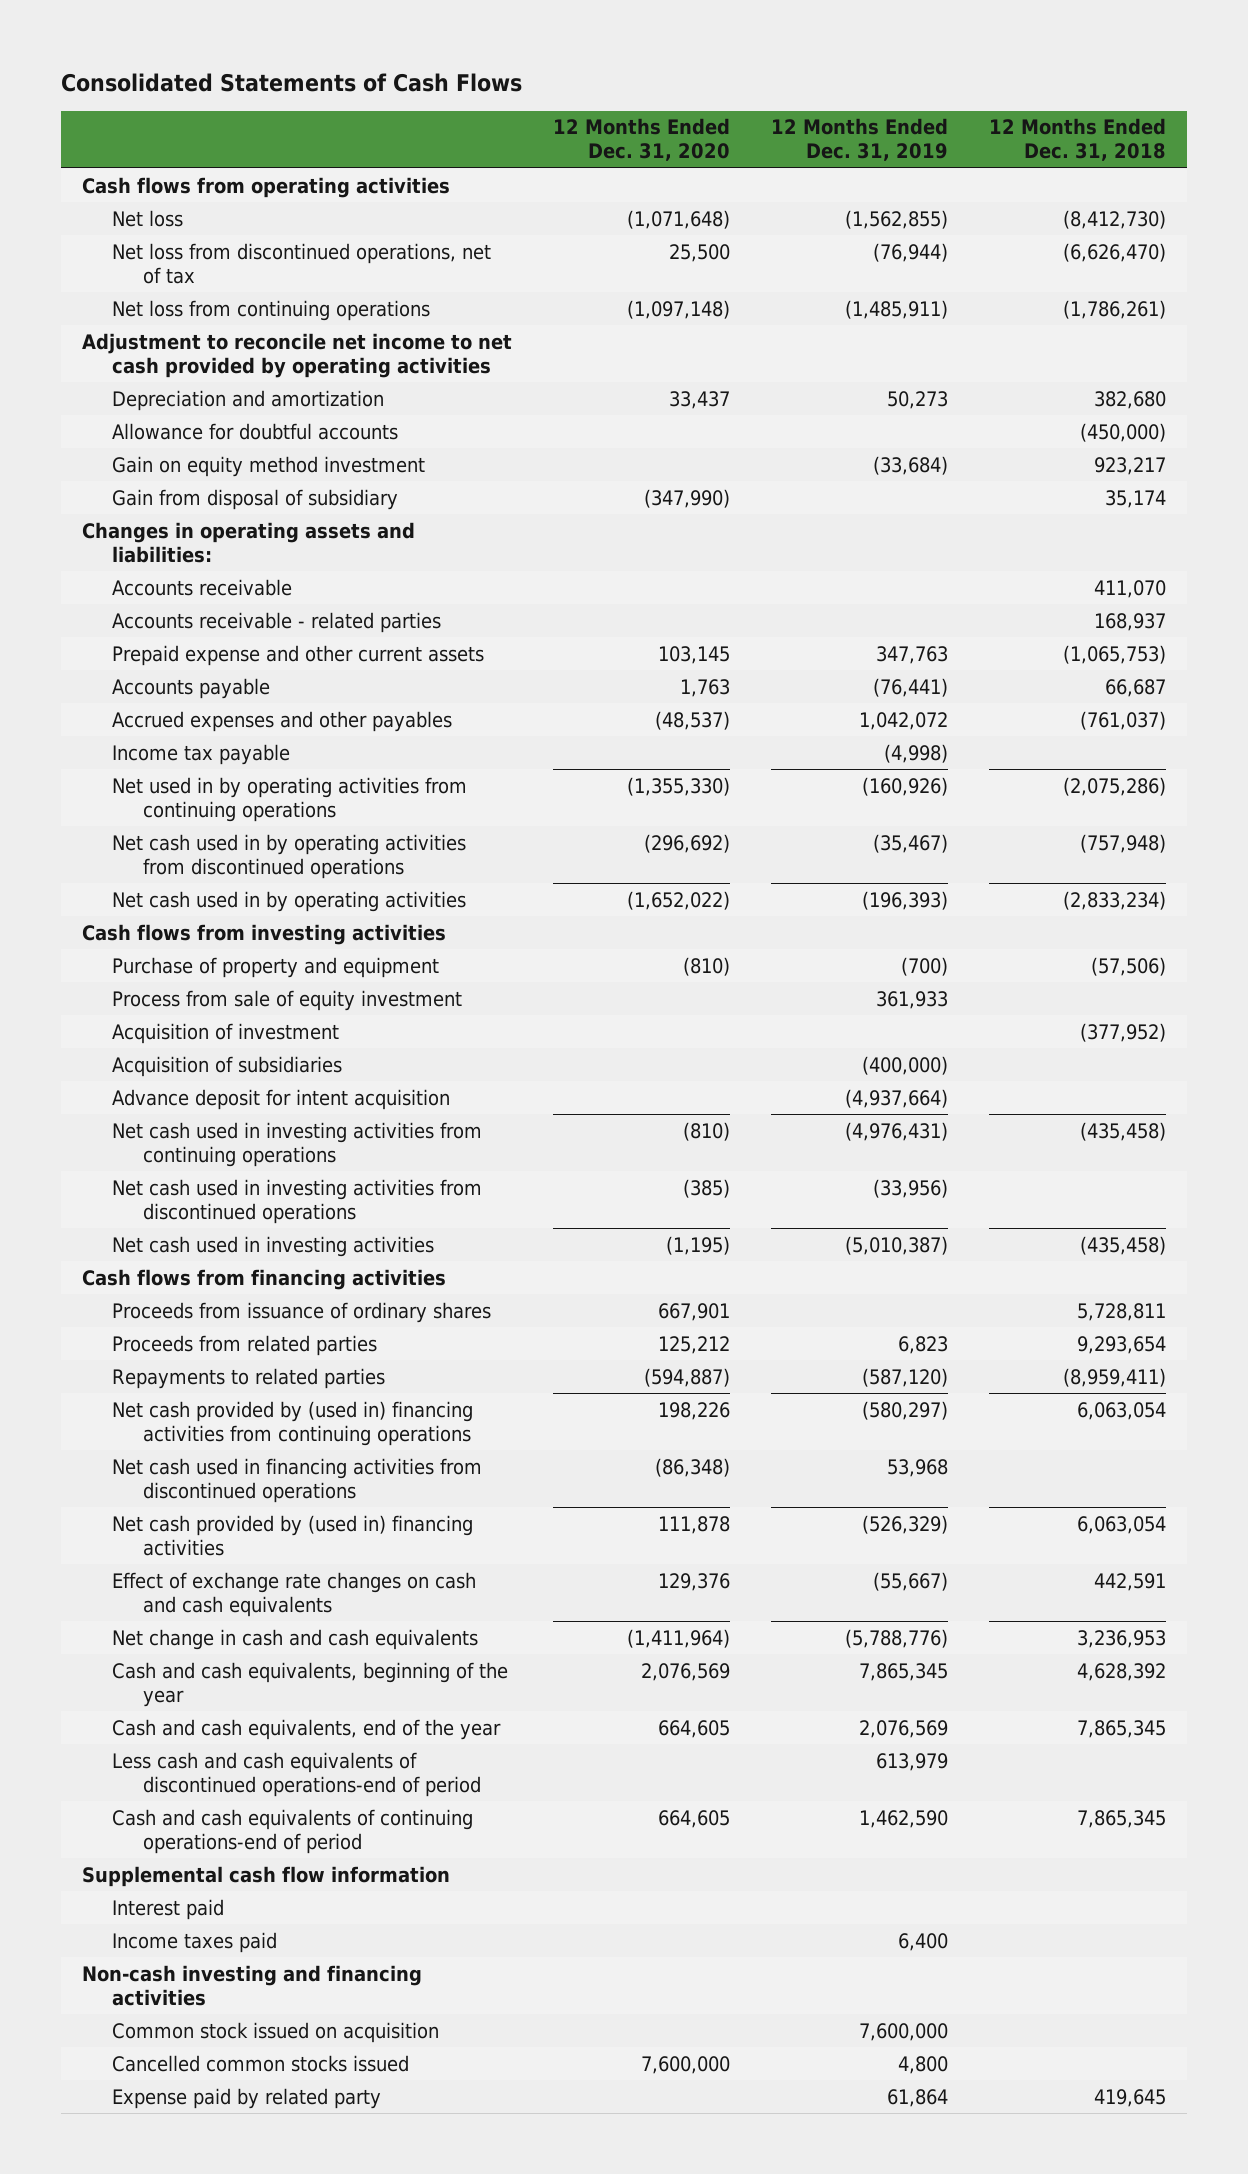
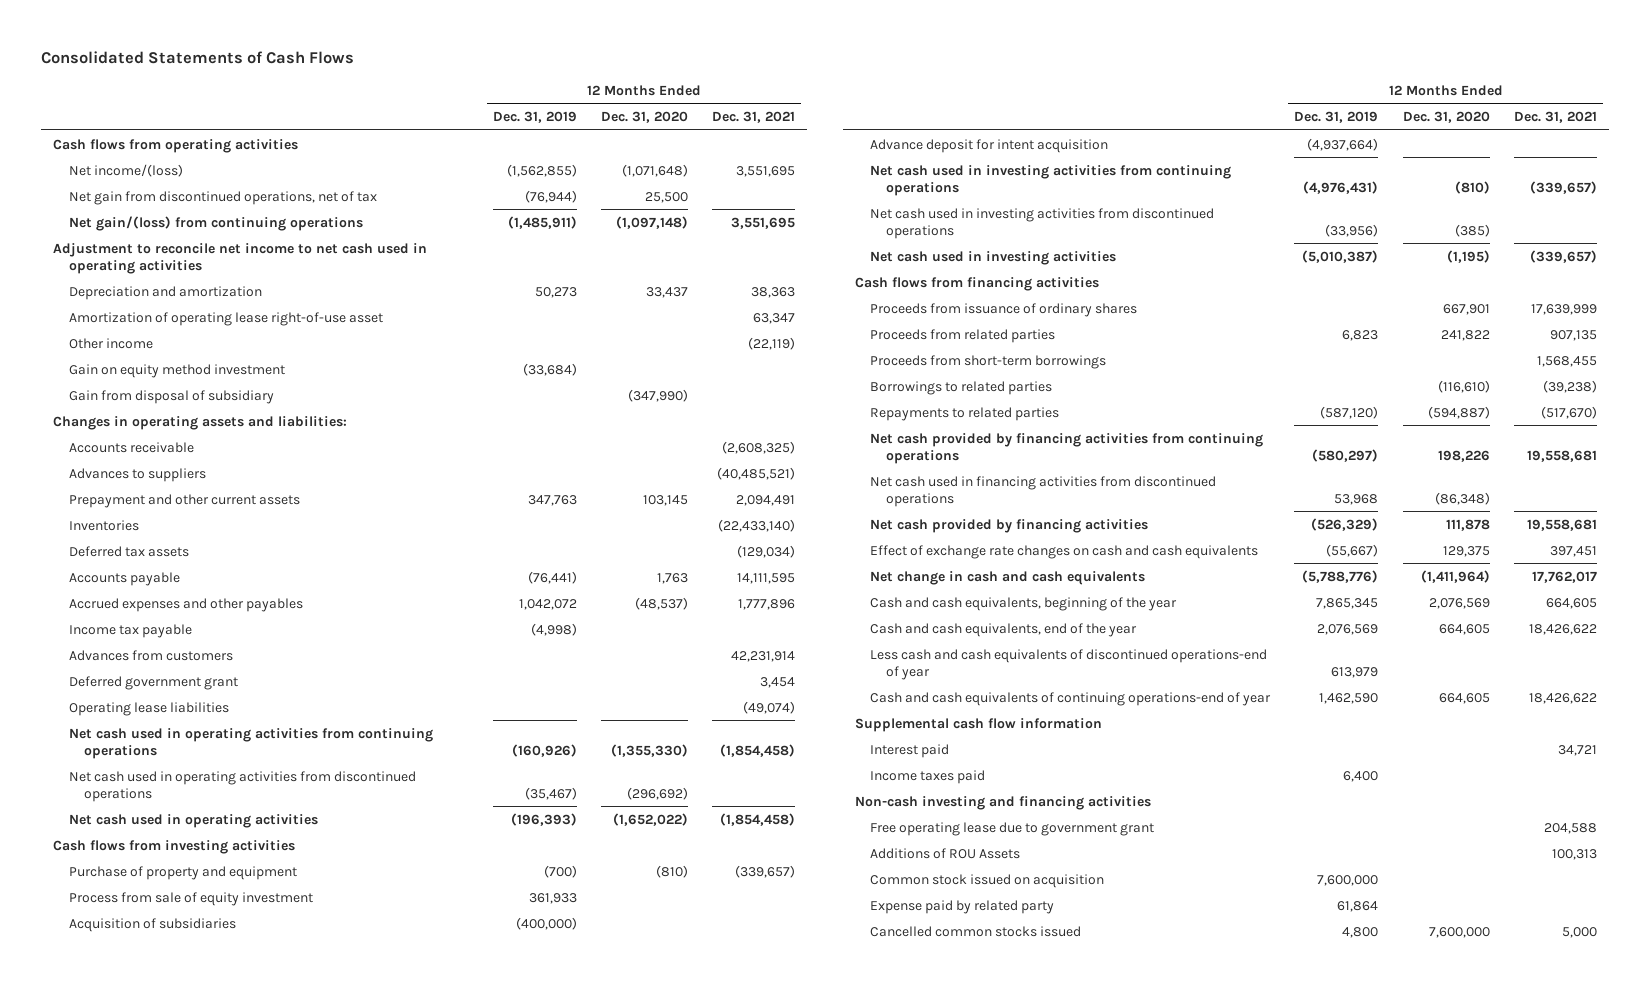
[989,118,1167,162] 12 Months Ended Dec. 31, 2018 -> none
none -> [712,111,796,124] Dec. 31, 2021
[112,209,184,227] Net loss -> [68,163,183,177] Net income/(loss)
[112,242,492,284] Net loss from discontinued operations, net of tax -> [68,190,377,205] Net gain from discontinued operations, net of tax
[112,299,431,321] Net loss from continuing operations -> [68,215,363,231] Net gain/(loss) from continuing operations
[81,332,512,378] Adjustment to reconcile net income to net cash provided by operating activities -> [53,242,428,274] Adjustment to reconcile net income to net cash used in operating activities
[112,422,399,440] Allowance for doubtful accounts -> none
none -> [68,311,383,326] Amortization of operating lease right-of-use asset
none -> [68,337,153,349] Other income
[112,611,442,633] Accounts receivable - related parties -> none
none -> [68,467,206,482] Advances to suppliers
[112,644,485,666] Prepaid expense and other current assets -> [68,493,300,508] Prepayment and other current assets
none -> [68,519,139,531] Inventories
none -> [68,545,189,557] Deferred tax assets
none -> [68,649,233,661] Advances from customers
none -> [68,675,238,690] Deferred government grant
none -> [68,701,229,716] Operating lease liabilities
[112,776,468,822] Net used in by operating activities from continuing operations -> [68,727,433,759] Net cash used in operating activities from continuing operations
[112,833,467,879] Net cash used in by operating activities from discontinued operations -> [68,770,416,802] Net cash used in operating activities from discontinued operations
[112,890,467,912] Net cash used in by operating activities -> [68,813,318,828] Net cash used in operating activities
[112,1022,340,1044] Acquisition of investment -> none
[657,1335,730,1354] 125,212 -> [1440,329,1490,341] 241,822
none -> [870,354,1107,369] Proceeds from short-term borrowings
none -> [870,380,1053,395] Borrowings to related parties
[112,1400,474,1446] Net cash provided by (used in) financing activities from continuing operations -> [870,432,1264,464] Net cash provided by financing activities from continuing operations
[112,1514,474,1556] Net cash provided by (used in) financing activities -> [870,518,1149,533] Net cash provided by financing activities
[657,1572,730,1591] 129,376 -> [1442,545,1490,557] 129,375
[112,1751,481,1797] Less cash and cash equivalents of discontinued operations-end of period -> [870,648,1268,680] Less cash and cash equivalents of discontinued operations-end of year
[112,1808,474,1854] Cash and cash equivalents of continuing operations-end of period -> [870,691,1272,706] Cash and cash equivalents of continuing operations-end of year
none -> [870,821,1155,836] Free operating lease due to government grant
none -> [870,847,1021,859] Additions of ROU Assets
[112,2054,410,2072] Cancelled common stocks issued -> [870,925,1082,937] Cancelled common stocks issued

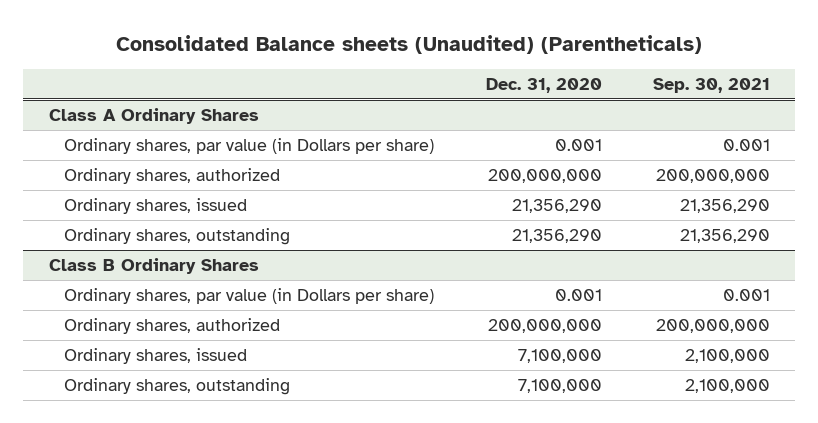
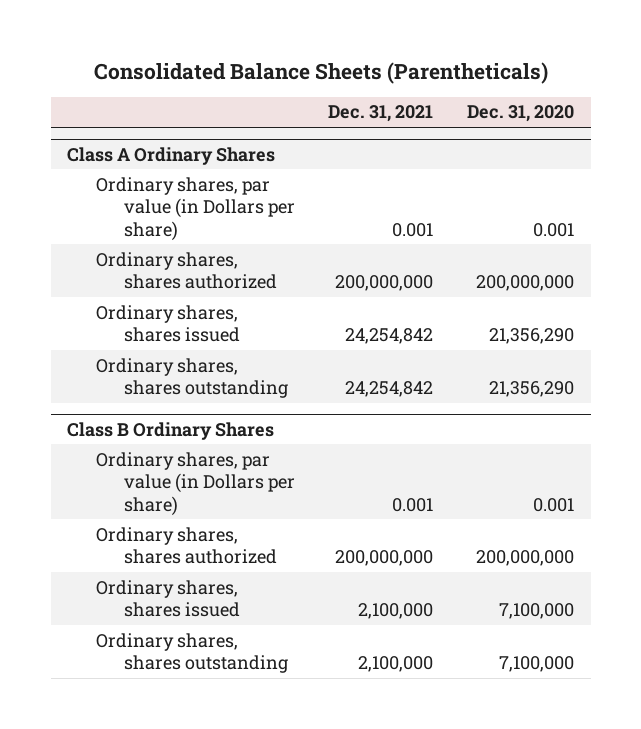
[116,35,703,55] Consolidated Balance sheets (Unaudited) (Parentheticals) -> [93,61,548,84] Consolidated Balance Sheets (Parentheticals)
[652,77,770,93] Sep. 30, 2021 -> none
none -> [328,105,434,123] Dec. 31, 2021
[64,167,281,184] Ordinary shares, authorized -> [95,251,278,290] Ordinary shares, shares authorized
[64,197,248,214] Ordinary shares, issued -> [95,304,241,343] Ordinary shares, shares issued
[64,227,291,245] Ordinary shares, outstanding -> [95,357,289,399] Ordinary shares, shares outstanding
[64,317,281,334] Ordinary shares, authorized -> [95,526,278,565] Ordinary shares, shares authorized
[64,347,248,364] Ordinary shares, issued -> [95,579,241,618] Ordinary shares, shares issued
[64,377,291,395] Ordinary shares, outstanding -> [95,632,289,674] Ordinary shares, shares outstanding

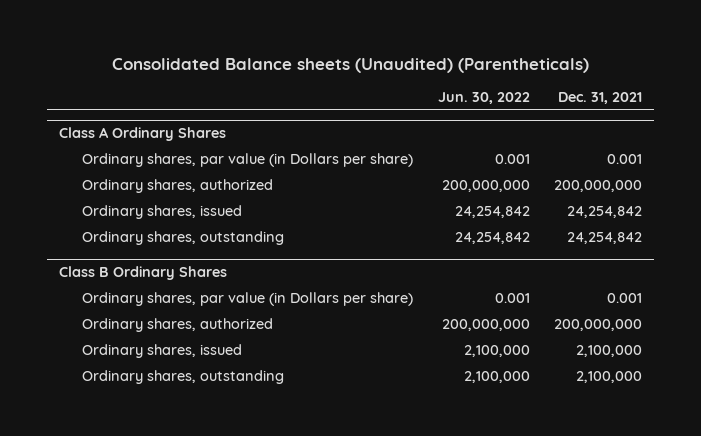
[93,61,548,84] Consolidated Balance Sheets (Parentheticals) -> [111,57,589,73] Consolidated Balance sheets (Unaudited) (Parentheticals)
[466,105,574,123] Dec. 31, 2020 -> none
none -> [437,92,530,105] Jun. 30, 2022
[95,251,278,290] Ordinary shares, shares authorized -> [82,178,274,193] Ordinary shares, authorized
[95,304,241,343] Ordinary shares, shares issued -> [82,204,243,219] Ordinary shares, issued
[95,357,289,399] Ordinary shares, shares outstanding -> [82,230,285,245] Ordinary shares, outstanding
[95,526,278,565] Ordinary shares, shares authorized -> [82,317,274,332] Ordinary shares, authorized
[95,579,241,618] Ordinary shares, shares issued -> [82,343,243,358] Ordinary shares, issued
[95,632,289,674] Ordinary shares, shares outstanding -> [82,369,285,384] Ordinary shares, outstanding

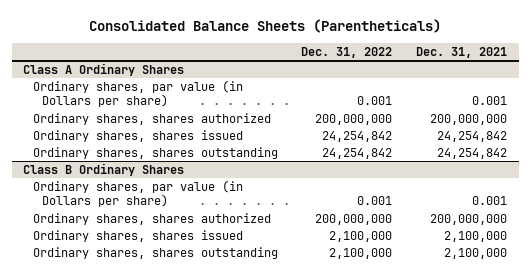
[111,57,589,73] Consolidated Balance sheets (Unaudited) (Parentheticals) -> [89,18,442,33] Consolidated Balance Sheets (Parentheticals)
[437,92,530,105] Jun. 30, 2022 -> none
none -> [301,46,393,58] Dec. 31, 2022
[82,178,274,193] Ordinary shares, authorized -> [32,113,271,126] Ordinary shares, shares authorized
[82,204,243,219] Ordinary shares, issued -> [32,130,243,143] Ordinary shares, shares issued
[82,230,285,245] Ordinary shares, outstanding -> [32,147,278,160] Ordinary shares, shares outstanding
[82,317,274,332] Ordinary shares, authorized -> [32,213,271,226] Ordinary shares, shares authorized
[82,343,243,358] Ordinary shares, issued -> [32,230,243,243] Ordinary shares, shares issued
[82,369,285,384] Ordinary shares, outstanding -> [32,247,278,260] Ordinary shares, shares outstanding

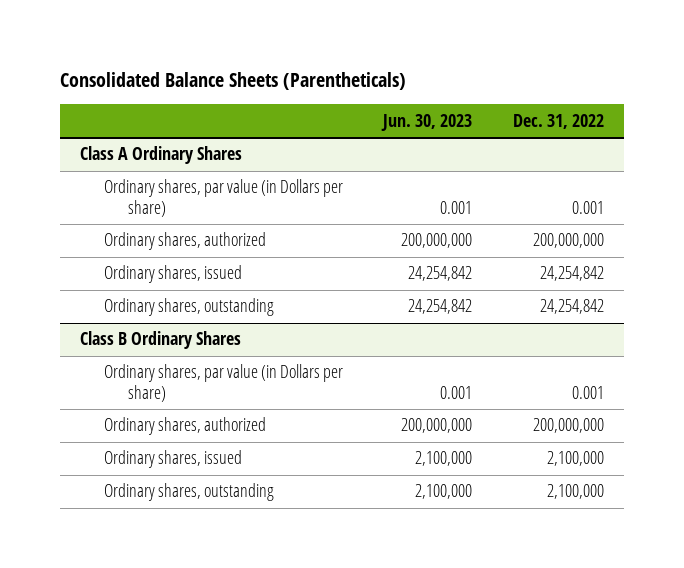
[416,46,508,58] Dec. 31, 2021 -> none
none -> [381,113,473,131] Jun. 30, 2023
[32,113,271,126] Ordinary shares, shares authorized -> [103,232,266,251] Ordinary shares, authorized
[32,130,243,143] Ordinary shares, shares issued -> [103,265,242,284] Ordinary shares, issued
[32,147,278,160] Ordinary shares, shares outstanding -> [103,298,274,317] Ordinary shares, outstanding
[32,213,271,226] Ordinary shares, shares authorized -> [103,417,266,436] Ordinary shares, authorized
[32,230,243,243] Ordinary shares, shares issued -> [103,450,242,469] Ordinary shares, issued
[32,247,278,260] Ordinary shares, shares outstanding -> [103,483,274,502] Ordinary shares, outstanding

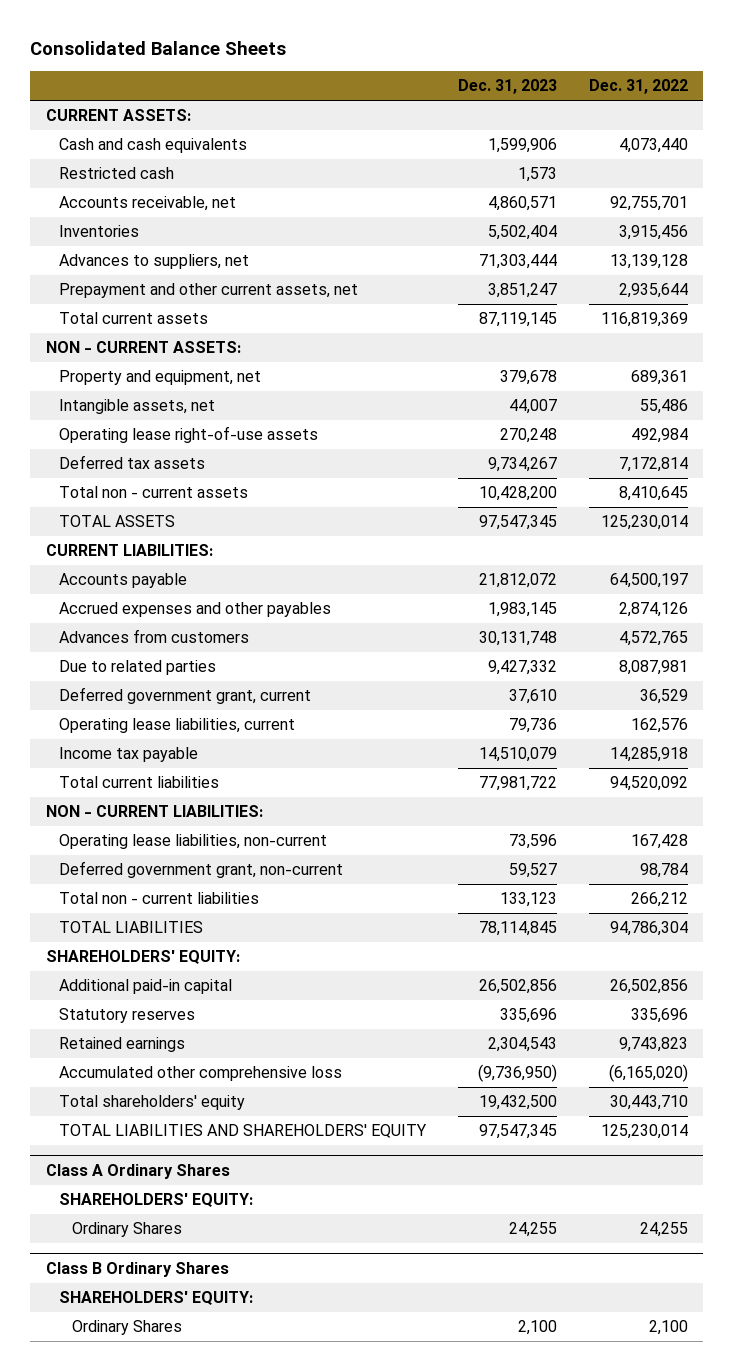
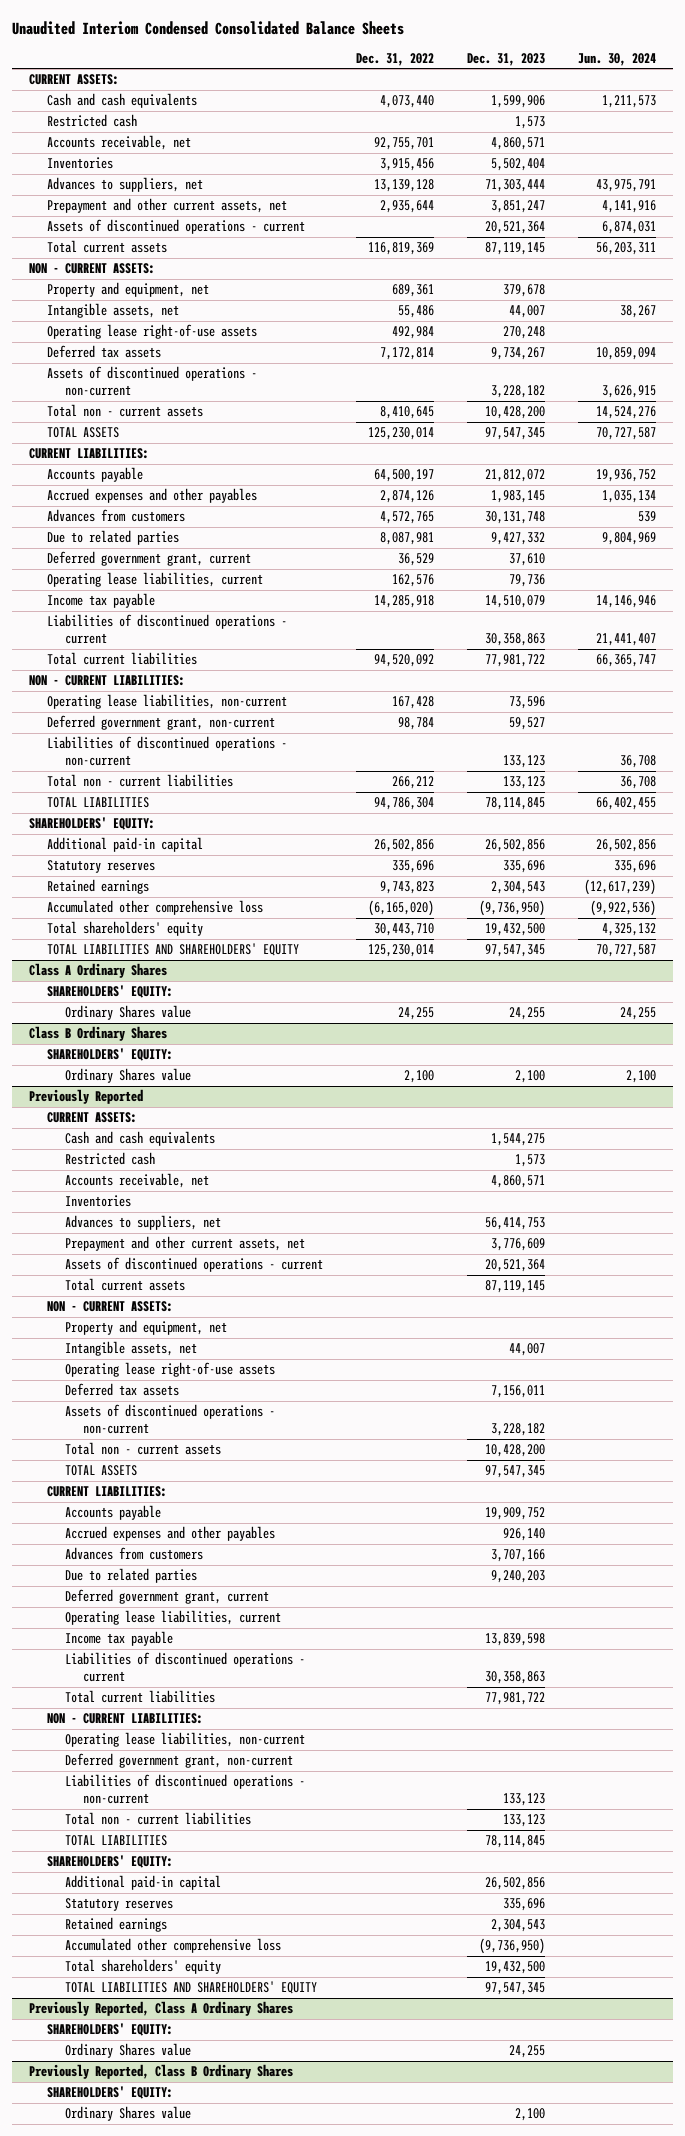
[30,41,287,56] Consolidated Balance Sheets -> [12,20,405,35] Unaudited Interiom Condensed Consolidated Balance Sheets
none -> [578,53,657,67] Jun. 30, 2024
none -> [46,219,305,235] Assets of discontinued operations - current
none -> [46,366,257,397] Assets of discontinued operations - non-current
none -> [46,614,287,645] Liabilities of discontinued operations - current
none -> [46,736,287,767] Liabilities of discontinued operations - non-current
[72,1222,183,1238] Ordinary Shares -> [64,1005,191,1021] Ordinary Shares value
[72,1320,183,1336] Ordinary Shares -> [64,1068,191,1084] Ordinary Shares value
none -> [28,1089,143,1105] Previously Reported
none -> [46,1112,137,1124] CURRENT ASSETS:
none -> [64,1131,215,1147] Cash and cash equivalents
none -> [64,1152,155,1166] Restricted cash
none -> [64,1173,209,1189] Accounts receivable, net
none -> [64,1195,131,1208] Inventories
none -> [64,1215,221,1231] Advances to suppliers, net
none -> [64,1236,305,1252] Prepayment and other current assets, net
none -> [64,1257,323,1273] Assets of discontinued operations - current
none -> [64,1278,185,1292] Total current assets
none -> [46,1301,173,1313] NON - CURRENT ASSETS:
none -> [64,1320,227,1336] Property and equipment, net
none -> [64,1341,197,1357] Intangible assets, net
none -> [64,1362,275,1378] Operating lease right-of-use assets
none -> [64,1383,179,1397] Deferred tax assets
none -> [64,1404,275,1435] Assets of discontinued operations - non-current
none -> [64,1442,221,1456] Total non - current assets
none -> [64,1465,137,1477] TOTAL ASSETS
none -> [46,1486,167,1498] CURRENT LIABILITIES:
none -> [64,1505,161,1521] Accounts payable
none -> [64,1526,275,1542] Accrued expenses and other payables
none -> [64,1547,203,1561] Advances from customers
none -> [64,1568,197,1584] Due to related parties
none -> [64,1589,269,1605] Deferred government grant, current
none -> [64,1610,281,1626] Operating lease liabilities, current
none -> [64,1631,173,1647] Income tax payable
none -> [64,1652,305,1683] Liabilities of discontinued operations - current
none -> [64,1690,215,1704] Total current liabilities
none -> [46,1713,203,1725] NON - CURRENT LIABILITIES:
none -> [64,1732,305,1748] Operating lease liabilities, non-current
none -> [64,1753,293,1769] Deferred government grant, non-current
none -> [64,1774,305,1805] Liabilities of discontinued operations - non-current
none -> [64,1812,251,1826] Total non - current liabilities
none -> [64,1835,167,1847] TOTAL LIABILITIES
none -> [46,1855,173,1869] SHAREHOLDERS' EQUITY:
none -> [64,1875,221,1891] Additional paid-in capital
none -> [64,1898,173,1912] Statutory reserves
none -> [64,1917,167,1933] Retained earnings
none -> [64,1938,281,1954] Accumulated other comprehensive loss
none -> [64,1959,221,1975] Total shareholders' equity
none -> [64,1981,317,1995] TOTAL LIABILITIES AND SHAREHOLDERS' EQUITY
none -> [28,2001,293,2017] Previously Reported, Class A Ordinary Shares
none -> [46,2023,173,2037] SHAREHOLDERS' EQUITY:
none -> [64,2043,191,2059] Ordinary Shares value
none -> [28,2064,293,2080] Previously Reported, Class B Ordinary Shares
none -> [46,2086,173,2100] SHAREHOLDERS' EQUITY:
none -> [64,2106,191,2122] Ordinary Shares value

